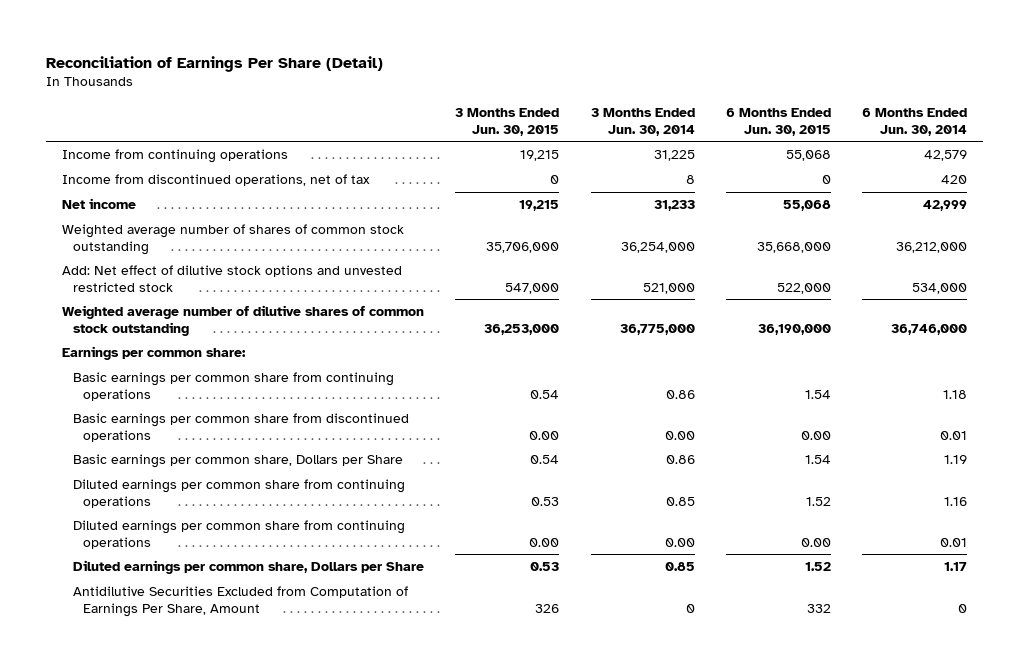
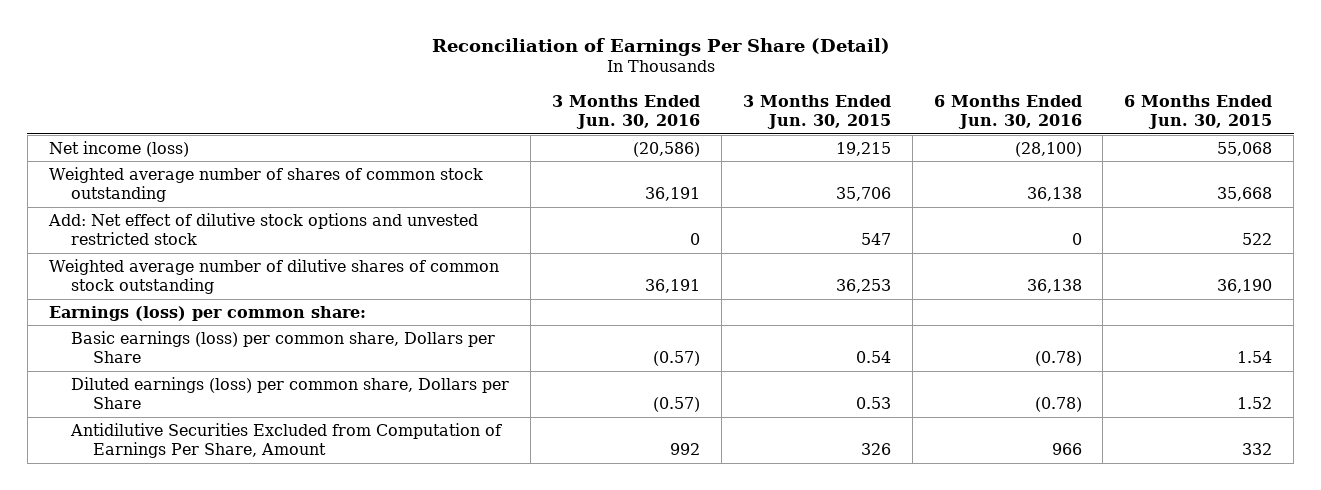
[590,107,695,136] 3 Months Ended Jun. 30, 2014 -> none
[862,107,968,136] 6 Months Ended Jun. 30, 2014 -> none
none -> [551,94,700,130] 3 Months Ended Jun. 30, 2016
none -> [933,94,1082,130] 6 Months Ended Jun. 30, 2016
[62,149,289,164] Income from continuing operations -> none
[62,174,371,187] Income from discontinued operations, net of tax -> none
[72,372,394,401] Basic earnings per common share from continuing operations -> none
[72,413,409,442] Basic earnings per common share from discontinued operations -> none
[72,479,405,508] Diluted earnings per common share from continuing operations -> none
[72,520,405,549] Diluted earnings per common share from continuing operations -> none
[62,198,137,210] Net income -> [48,140,189,157] Net income (loss)
[486,241,560,253] 35,706,000 -> [835,187,891,202] 35,706
[757,241,832,253] 35,668,000 -> [1217,187,1273,202] 35,668
[505,282,560,294] 547,000 -> [860,233,891,246] 547
[777,282,832,294] 522,000 -> [1242,233,1273,246] 522
[484,323,560,335] 36,253,000 -> [835,279,891,294] 36,253
[758,323,832,335] 36,190,000 -> [1217,279,1273,294] 36,190
[62,346,247,361] Earnings per common share: -> [48,305,366,321] Earnings (loss) per common share:
[72,454,403,469] Basic earnings per common share, Dollars per Share -> [70,330,495,364] Basic earnings (loss) per common share, Dollars per Share
[72,560,424,575] Diluted earnings per common share, Dollars per Share -> [70,376,509,410] Diluted earnings (loss) per common share, Dollars per Share

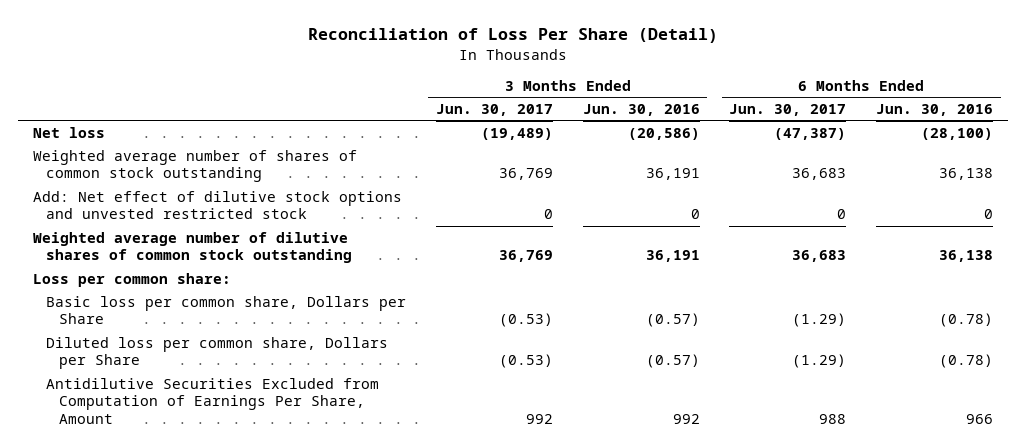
[431,37,890,56] Reconciliation of Earnings Per Share (Detail) -> [308,28,719,44] Reconciliation of Loss Per Share (Detail)
[742,94,891,130] 3 Months Ended Jun. 30, 2015 -> none
[1124,94,1273,130] 6 Months Ended Jun. 30, 2015 -> none
none -> [435,104,553,117] Jun. 30, 2017
none -> [729,104,847,117] Jun. 30, 2017
[48,140,189,157] Net income (loss) -> [32,126,105,138] Net loss
[48,305,366,321] Earnings (loss) per common share: -> [32,272,231,287] Loss per common share:
[70,330,495,364] Basic earnings (loss) per common share, Dollars per Share -> [45,295,406,325] Basic loss per common share, Dollars per Share
[70,376,509,410] Diluted earnings (loss) per common share, Dollars per Share -> [45,336,388,370] Diluted loss per common share, Dollars per Share

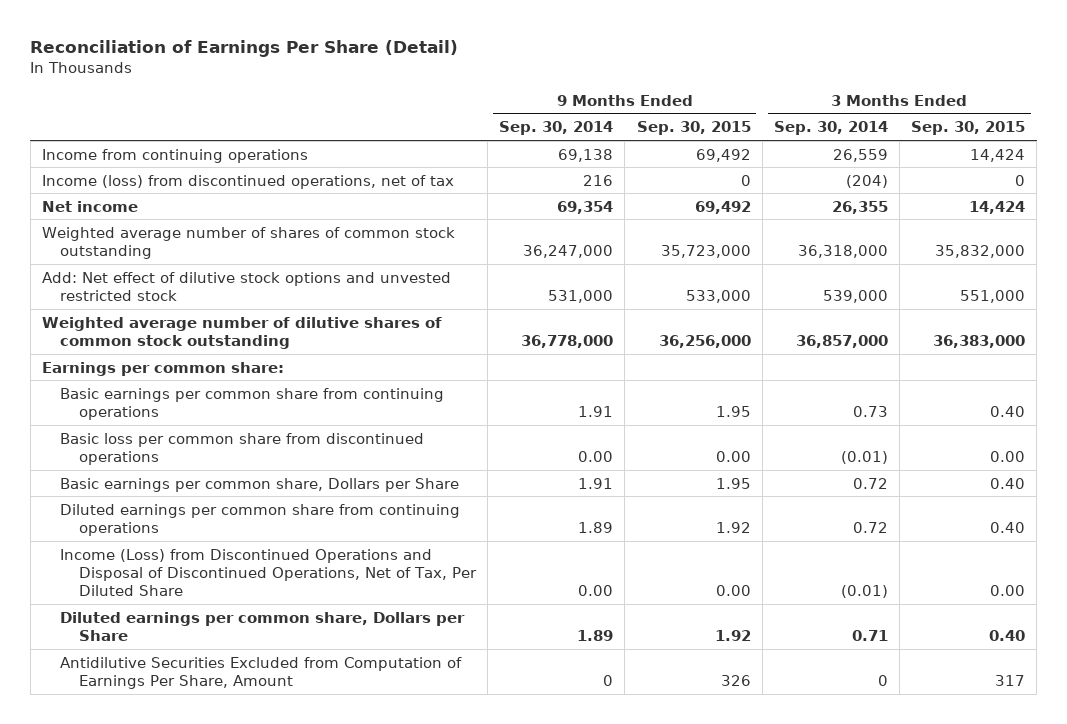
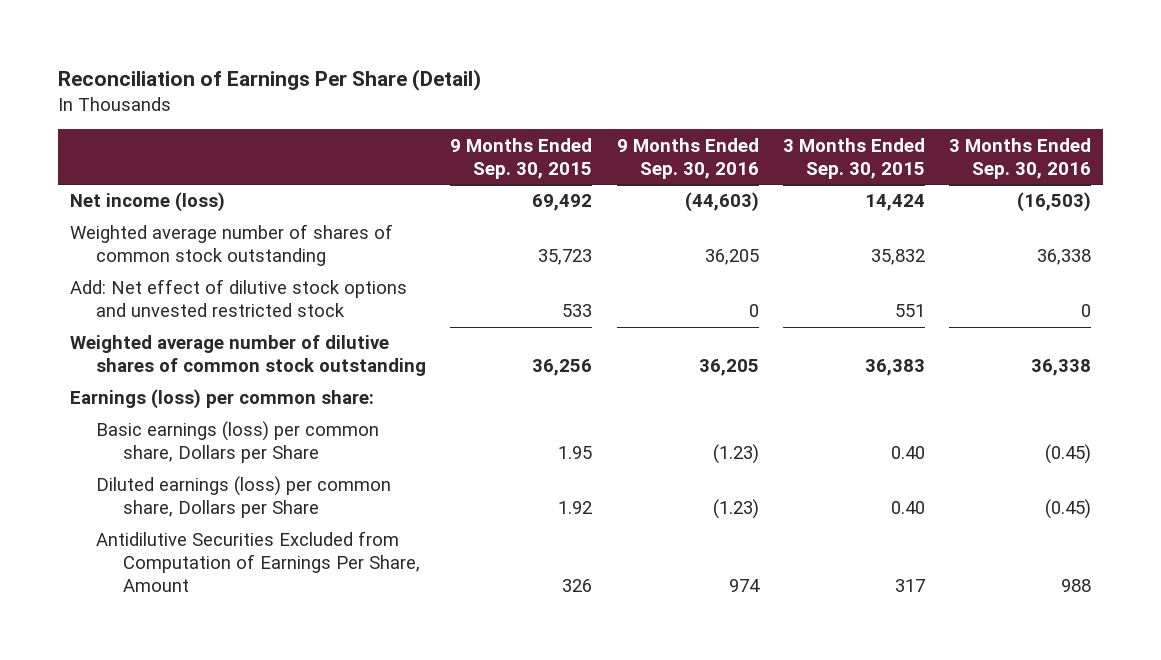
[499,121,614,136] Sep. 30, 2014 -> none
[773,121,888,136] Sep. 30, 2014 -> none
none -> [616,137,759,179] 9 Months Ended Sep. 30, 2016
none -> [949,137,1092,179] 3 Months Ended Sep. 30, 2016
[41,148,308,163] Income from continuing operations -> none
[41,174,454,189] Income (loss) from discontinued operations, net of tax -> none
[60,387,445,420] Basic earnings per common share from continuing operations -> none
[60,432,425,465] Basic loss per common share from discontinued operations -> none
[60,503,461,536] Diluted earnings per common share from continuing operations -> none
[60,548,478,597] Income (Loss) from Discontinued Operations and Disposal of Discontinued Operations, Net of Tax, Per Diluted Share -> none
[41,200,138,212] Net income -> [69,192,225,213] Net income (loss)
[660,244,751,258] 35,723,000 -> [538,249,593,266] 35,723
[935,244,1026,258] 35,832,000 -> [870,249,925,266] 35,832
[685,289,751,303] 533,000 -> [562,304,593,318] 533
[960,289,1026,303] 551,000 -> [894,304,925,318] 551
[658,334,751,348] 36,256,000 -> [532,359,593,377] 36,256
[933,334,1026,348] 36,383,000 -> [864,359,925,377] 36,383
[41,361,284,376] Earnings per common share: -> [69,389,374,410] Earnings (loss) per common share:
[60,477,460,492] Basic earnings per common share, Dollars per Share -> [96,421,380,464] Basic earnings (loss) per common share, Dollars per Share
[60,611,466,641] Diluted earnings per common share, Dollars per Share -> [96,476,392,519] Diluted earnings (loss) per common share, Dollars per Share

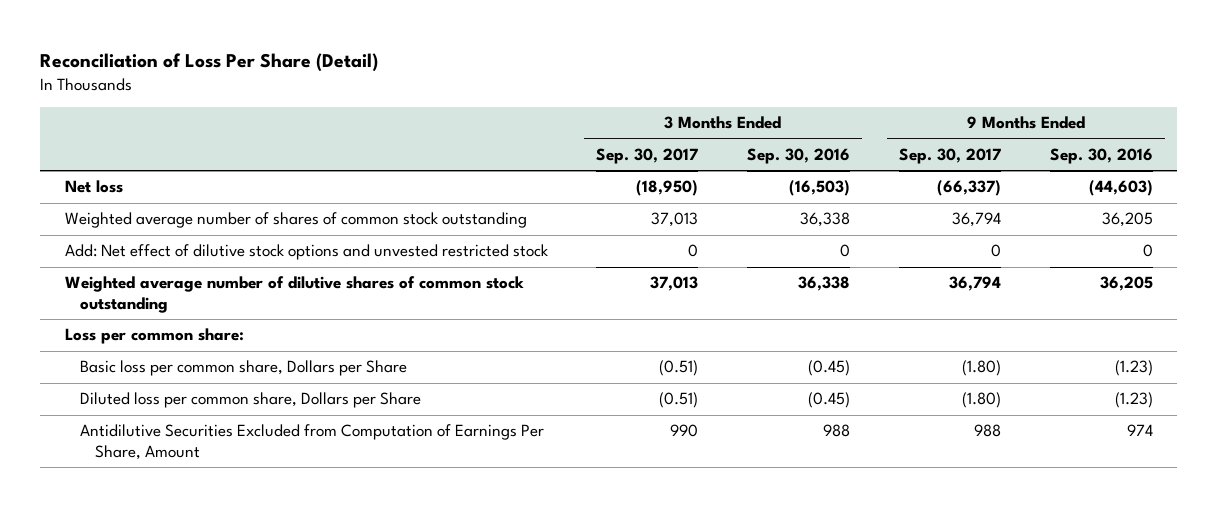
[57,69,481,92] Reconciliation of Earnings Per Share (Detail) -> [40,52,379,72] Reconciliation of Loss Per Share (Detail)
[450,137,593,179] 9 Months Ended Sep. 30, 2015 -> none
[782,137,925,179] 3 Months Ended Sep. 30, 2015 -> none
none -> [596,147,699,164] Sep. 30, 2017
none -> [898,147,1001,164] Sep. 30, 2017
[69,192,225,213] Net income (loss) -> [64,180,123,194] Net loss
[69,389,374,410] Earnings (loss) per common share: -> [64,328,244,345] Loss per common share:
[96,421,380,464] Basic earnings (loss) per common share, Dollars per Share -> [80,360,408,377] Basic loss per common share, Dollars per Share
[96,476,392,519] Diluted earnings (loss) per common share, Dollars per Share -> [80,392,422,409] Diluted loss per common share, Dollars per Share

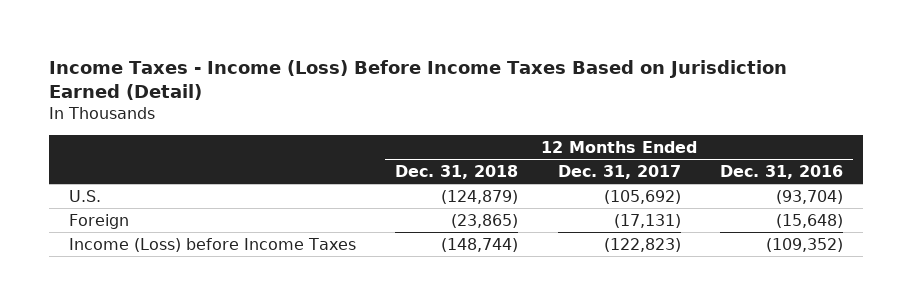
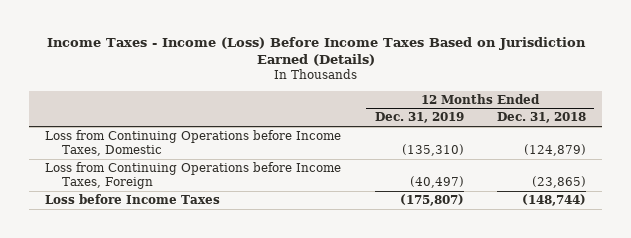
[49,59,788,101] Income Taxes - Income (Loss) Before Income Taxes Based on Jurisdiction Earned (Detail) -> [46,36,586,67] Income Taxes - Income (Loss) Before Income Taxes Based on Jurisdiction Earned (Details)
[557,164,681,179] Dec. 31, 2017 -> none
[720,164,844,179] Dec. 31, 2016 -> none
none -> [374,112,464,124] Dec. 31, 2019
[68,189,101,202] U.S. -> [45,129,342,157] Loss from Continuing Operations before Income Taxes, Domestic
[68,213,129,229] Foreign -> [45,161,342,190] Loss from Continuing Operations before Income Taxes, Foreign
[68,237,356,252] Income (Loss) before Income Taxes -> [45,193,221,204] Loss before Income Taxes

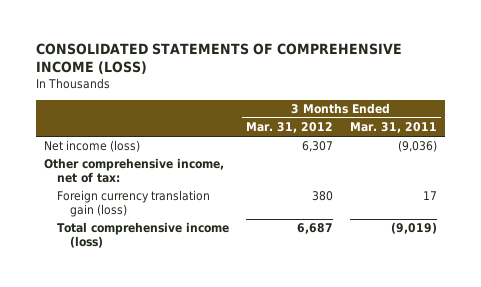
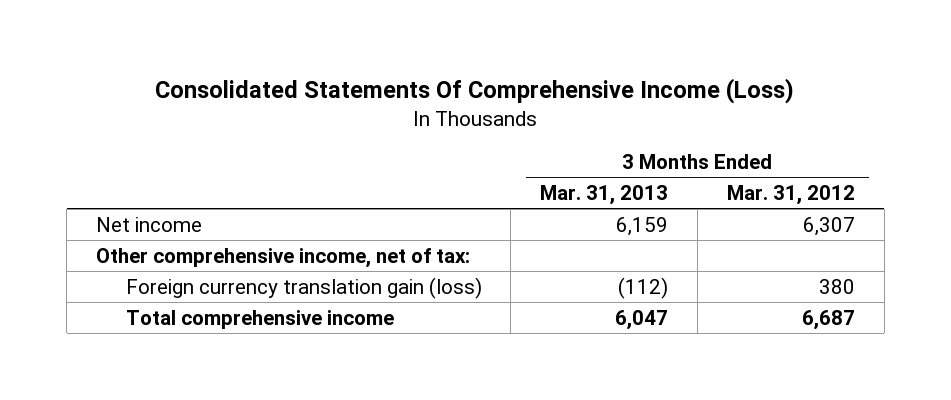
[35,43,402,75] CONSOLIDATED STATEMENTS OF COMPREHENSIVE INCOME (LOSS) -> [155,78,795,105] Consolidated Statements Of Comprehensive Income (Loss)
[349,122,437,134] Mar. 31, 2011 -> none
none -> [540,184,669,205] Mar. 31, 2013
[44,140,141,153] Net income (loss) -> [96,216,203,232] Net income
[57,222,230,249] Total comprehensive income (loss) -> [125,309,394,329] Total comprehensive income

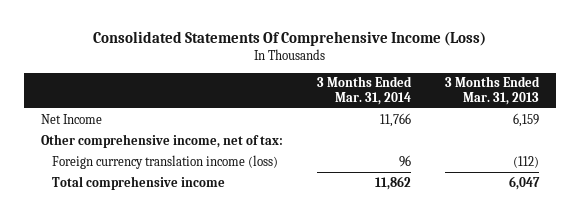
[726,184,855,205] Mar. 31, 2012 -> none
none -> [317,76,413,105] 3 Months Ended Mar. 31, 2014
[96,216,203,232] Net income -> [41,113,103,124] Net Income
[125,276,482,299] Foreign currency translation gain (loss) -> [51,154,278,169] Foreign currency translation income (loss)

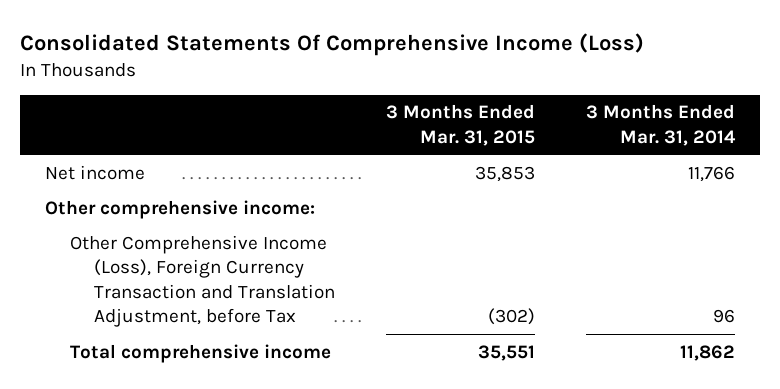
[445,76,541,105] 3 Months Ended Mar. 31, 2013 -> none
none -> [386,104,536,146] 3 Months Ended Mar. 31, 2015
[51,154,278,169] Foreign currency translation income (loss) -> none
[41,113,103,124] Net Income -> [45,164,146,180] Net income
[41,133,284,148] Other comprehensive income, net of tax: -> [45,199,316,219] Other comprehensive income:
none -> [69,234,336,328] Other Comprehensive Income (Loss), Foreign Currency Transaction and Translation Adjustment, before Tax

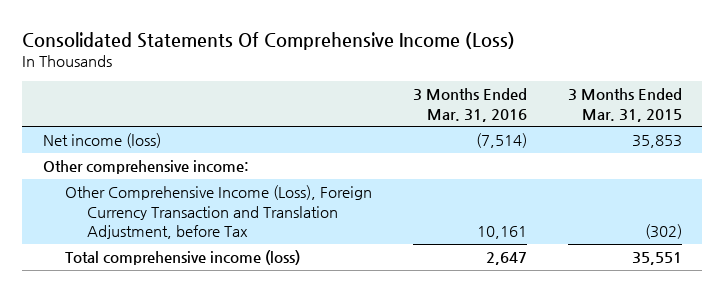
[585,104,736,146] 3 Months Ended Mar. 31, 2014 -> none
none -> [412,88,527,122] 3 Months Ended Mar. 31, 2016
[45,164,146,180] Net income -> [42,133,161,149] Net income (loss)
[69,343,331,363] Total comprehensive income -> [64,250,300,266] Total comprehensive income (loss)

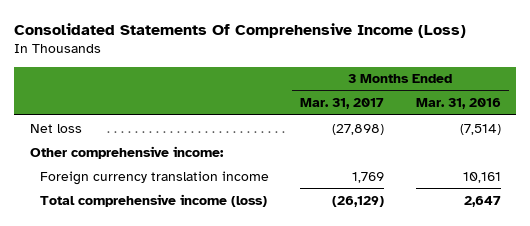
[567,88,682,122] 3 Months Ended Mar. 31, 2015 -> none
none -> [300,98,385,110] Mar. 31, 2017
[42,133,161,149] Net income (loss) -> [29,123,82,133] Net loss
[64,185,372,240] Other Comprehensive Income (Loss), Foreign Currency Transaction and Translation Adjustment, before Tax -> [39,170,269,185] Foreign currency translation income

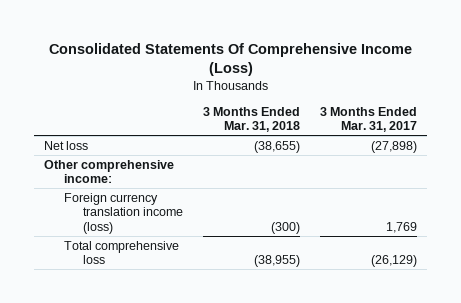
[415,98,501,110] Mar. 31, 2016 -> none
none -> [202,106,300,133] 3 Months Ended Mar. 31, 2018
[39,170,269,185] Foreign currency translation income -> [63,192,183,234] Foreign currency translation income (loss)
[39,193,267,207] Total comprehensive income (loss) -> [63,240,179,265] Total comprehensive loss

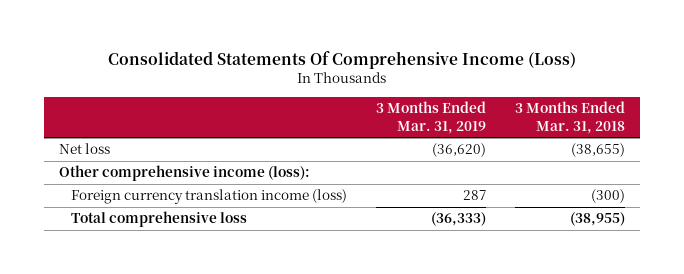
[319,106,417,133] 3 Months Ended Mar. 31, 2017 -> none
none -> [376,101,487,134] 3 Months Ended Mar. 31, 2019
[44,159,175,184] Other comprehensive income: -> [58,165,310,182] Other comprehensive income (loss):

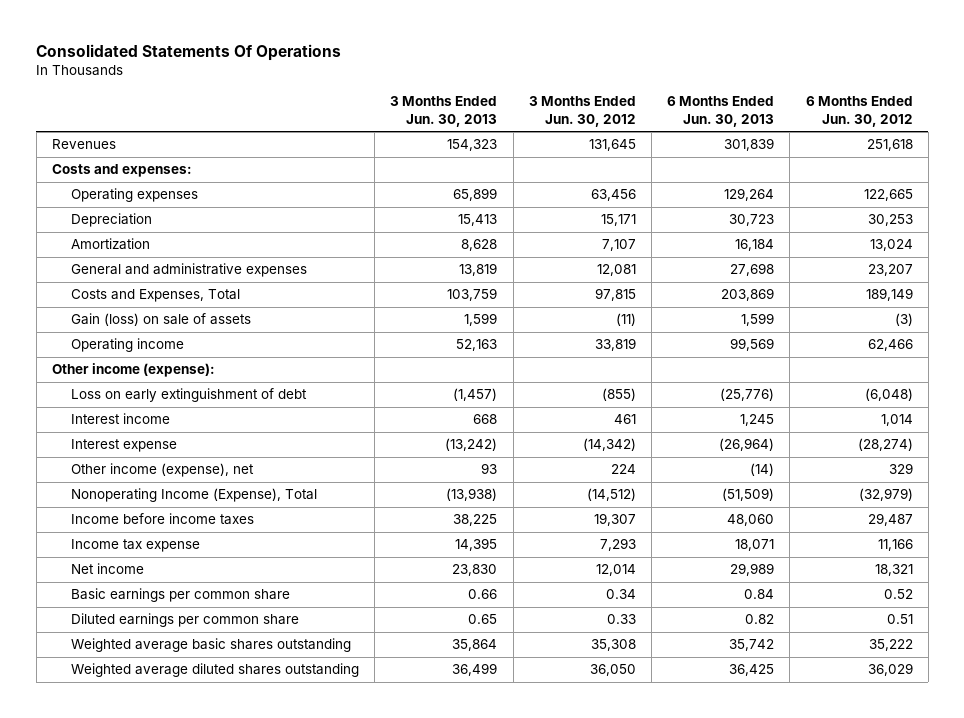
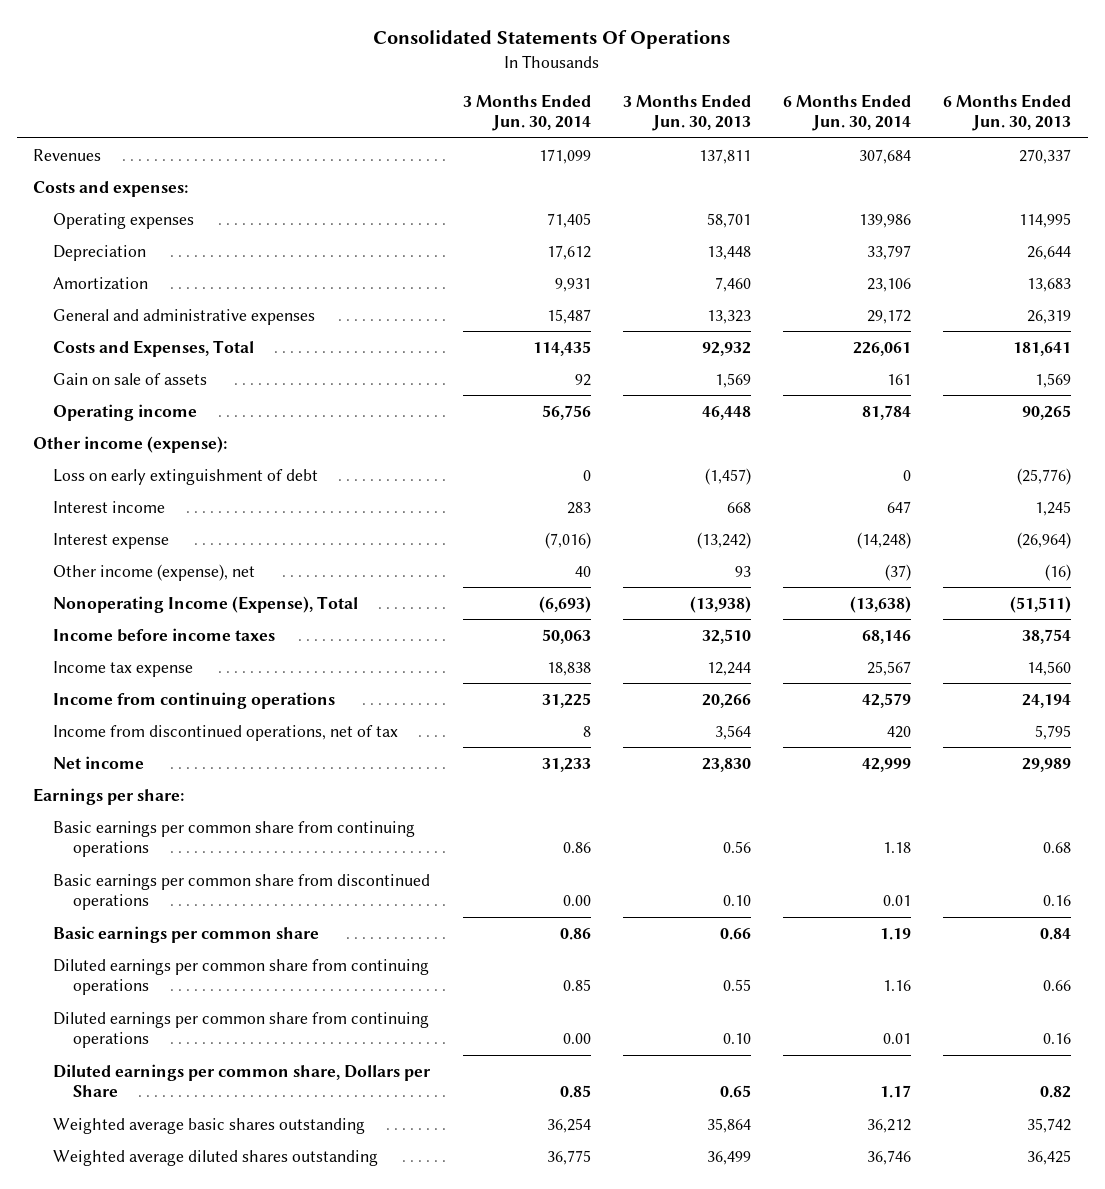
[528,96,636,127] 3 Months Ended Jun. 30, 2012 -> none
[805,96,913,127] 6 Months Ended Jun. 30, 2012 -> none
none -> [462,93,591,132] 3 Months Ended Jun. 30, 2014
none -> [783,93,912,132] 6 Months Ended Jun. 30, 2014
[447,139,498,152] 154,323 -> [698,148,751,164] 137,811
[724,138,775,152] 301,839 -> [1019,148,1072,164] 270,337
[453,188,498,202] 65,899 -> [706,212,751,228] 58,701
[724,188,775,202] 129,264 -> [1019,212,1072,228] 114,995
[458,214,498,227] 15,413 -> [706,245,751,260] 13,448
[729,214,775,227] 30,723 -> [1027,245,1072,260] 26,644
[461,239,498,252] 8,628 -> [714,276,751,292] 7,460
[735,239,775,252] 16,184 -> [1027,277,1072,292] 13,683
[459,263,498,277] 13,819 -> [706,309,751,324] 13,323
[730,263,775,277] 27,698 -> [1027,309,1072,324] 26,319
[447,288,498,302] 103,759 -> [701,341,751,356] 92,932
[721,288,775,302] 203,869 -> [1013,341,1072,356] 181,641
[70,313,251,327] Gain (loss) on sale of assets -> [53,372,208,385] Gain on sale of assets
[464,313,498,327] 1,599 -> [714,372,751,388] 1,569
[741,313,775,327] 1,599 -> [1035,372,1072,388] 1,569
[456,339,498,352] 52,163 -> [701,405,751,420] 46,448
[730,338,775,352] 99,569 -> [1022,404,1072,420] 90,265
[750,463,775,477] (14) -> [1045,563,1072,581] (16)
[722,488,775,502] (51,509) -> [1010,595,1072,613] (51,511)
[453,514,498,527] 38,225 -> [701,628,751,644] 32,510
[727,514,775,527] 48,060 -> [1022,628,1072,644] 38,754
[455,538,498,552] 14,395 -> [706,661,751,676] 12,244
[735,539,775,552] 18,071 -> [1027,660,1072,676] 14,560
none -> [53,691,336,709] Income from continuing operations
none -> [53,724,399,741] Income from discontinued operations, net of tax
none -> [33,787,185,805] Earnings per share:
none -> [53,820,416,858] Basic earnings per common share from continuing operations
none -> [53,873,431,911] Basic earnings per common share from discontinued operations
none -> [53,958,430,996] Diluted earnings per common share from continuing operations
none -> [53,1011,430,1049] Diluted earnings per common share from continuing operations
[70,613,299,628] Diluted earnings per common share -> [53,1063,432,1098] Diluted earnings per common share, Dollars per Share

